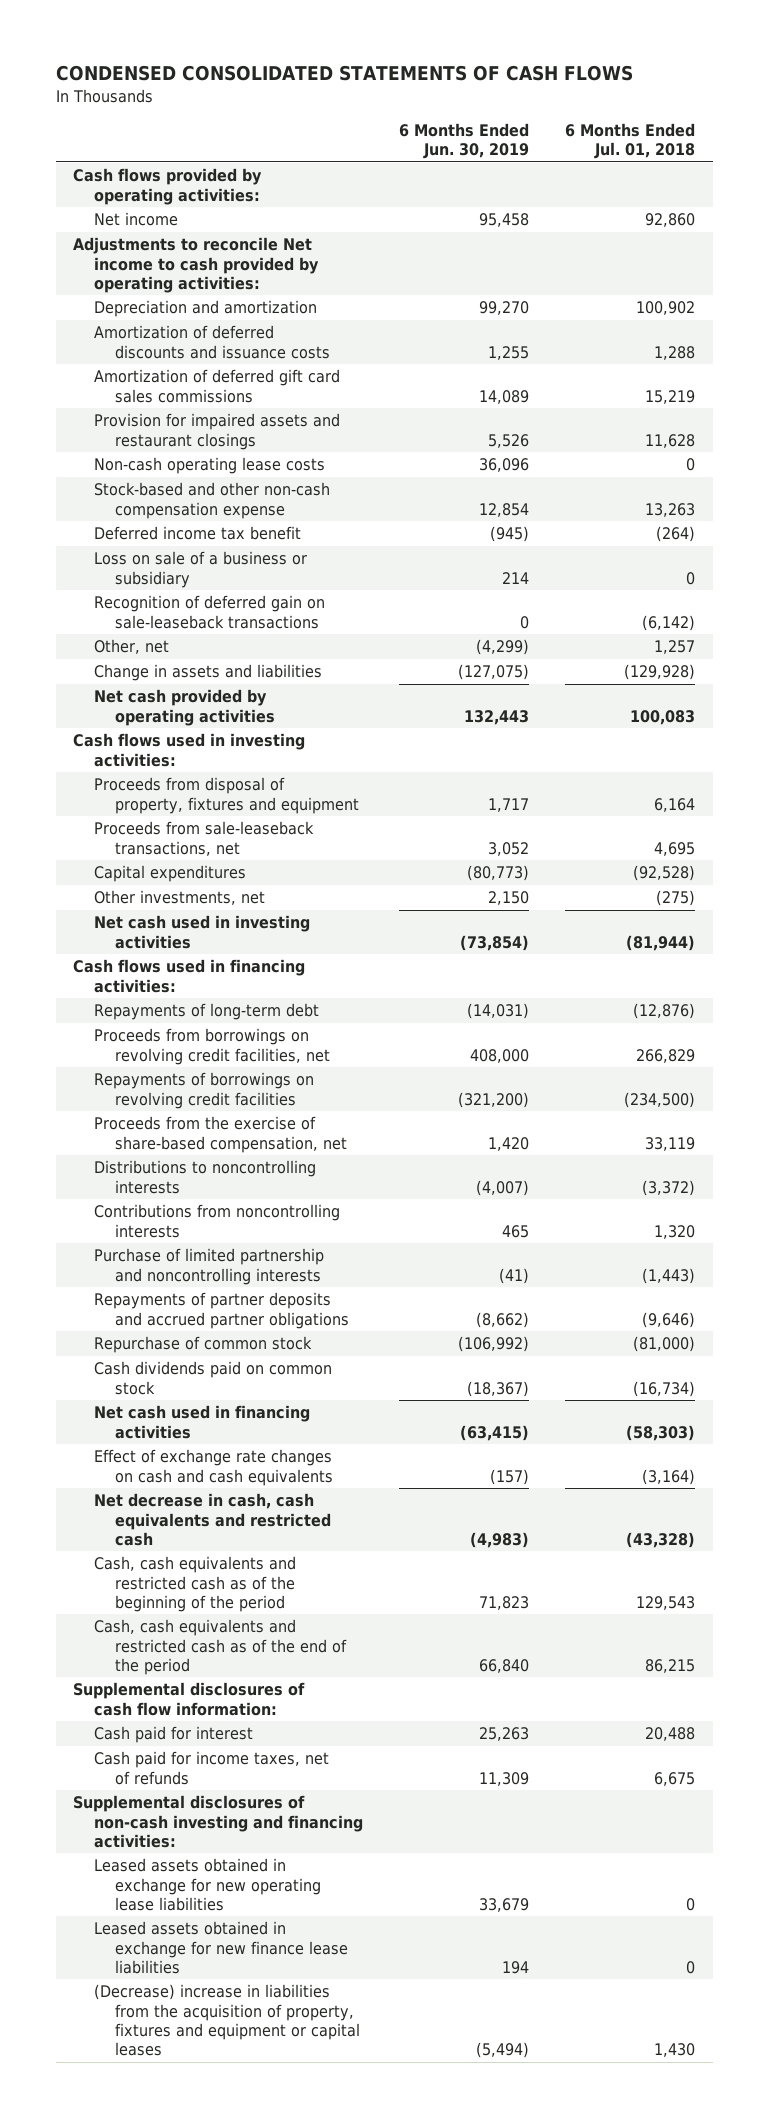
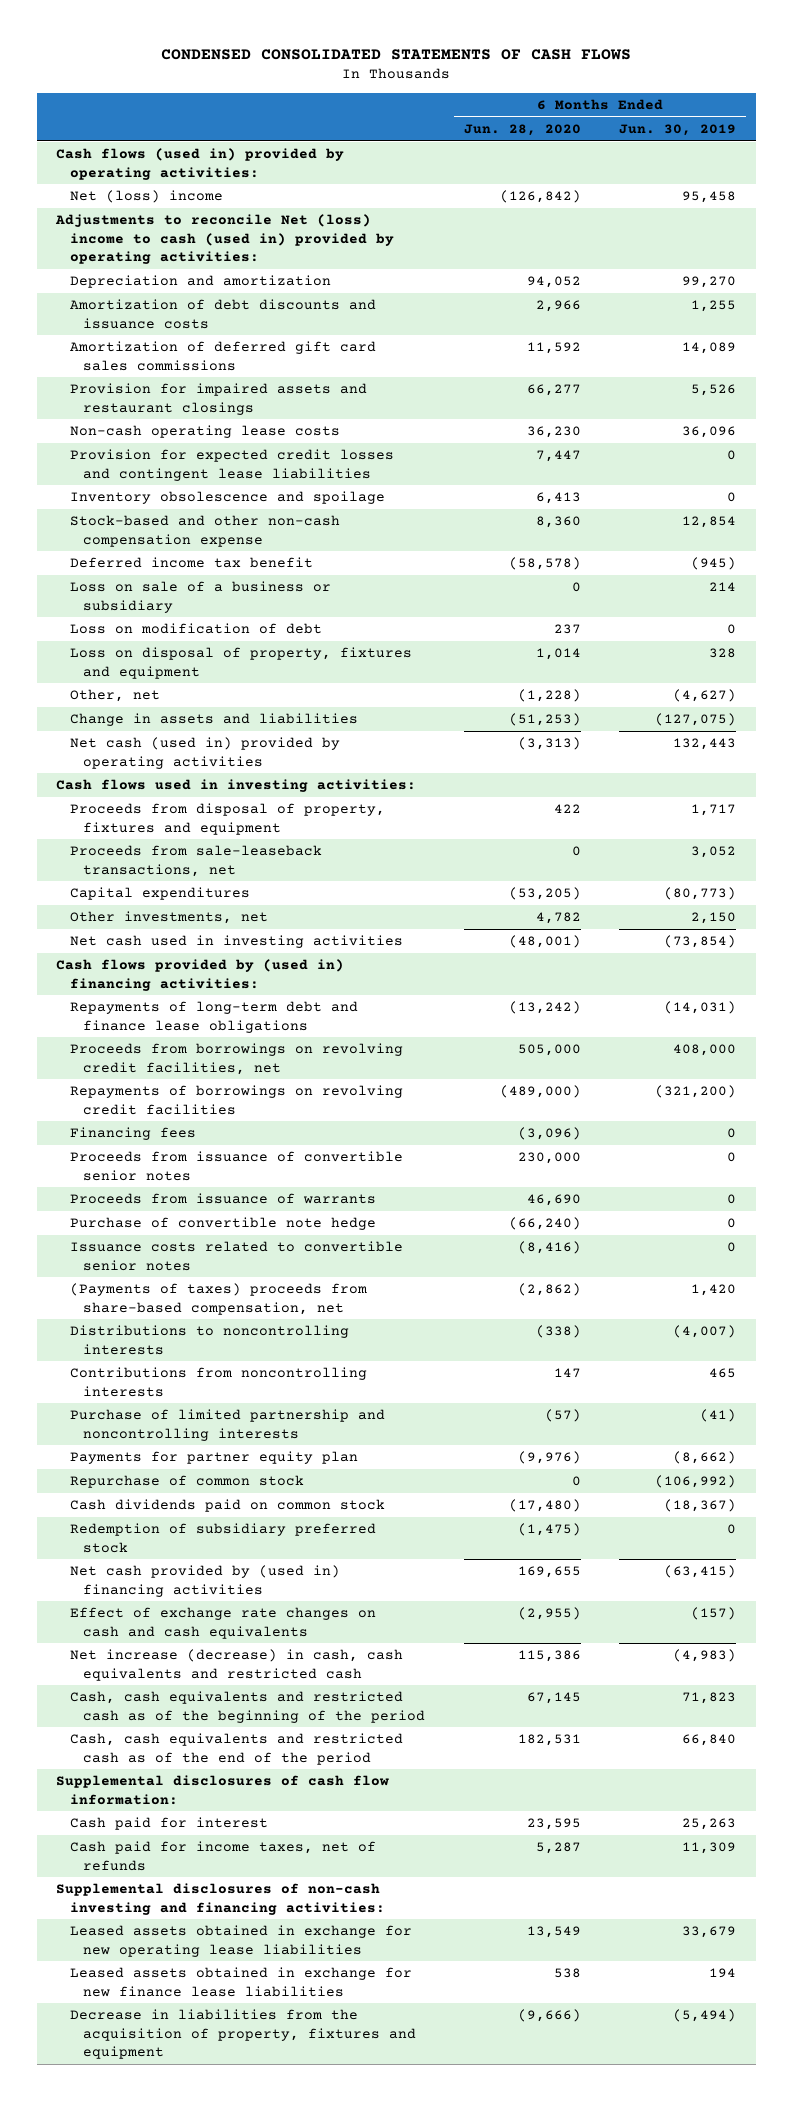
[565,123,696,160] 6 Months Ended Jul. 01, 2018 -> none
none -> [463,123,581,136] Jun. 28, 2020
[73,168,263,205] Cash flows provided by operating activities: -> [56,148,345,180] Cash flows (used in) provided by operating activities:
[94,212,179,227] Net income -> [69,190,223,204] Net (loss) income
[73,237,320,293] Adjustments to reconcile Net income to cash provided by operating activities: -> [55,214,394,265] Adjustments to reconcile Net (loss) income to cash (used in) provided by operating activities:
[94,325,331,359] Amortization of deferred discounts and issuance costs -> [69,299,376,329] Amortization of debt discounts and issuance costs
none -> [69,449,394,481] Provision for expected credit losses and contingent lease liabilities
none -> [69,491,385,505] Inventory obsolescence and spoilage
[94,595,326,629] Recognition of deferred gain on sale-leaseback transactions -> none
none -> [69,623,322,635] Loss on modification of debt
none -> [69,647,412,679] Loss on disposal of property, fixtures and equipment
[476,639,530,656] (4,299) -> [673,689,737,703] (4,627)
[94,689,276,726] Net cash provided by operating activities -> [69,737,340,769] Net cash (used in) provided by operating activities
[73,959,306,993] Cash flows used in financing activities: -> [56,959,345,991] Cash flows provided by (used in) financing activities:
[94,1003,320,1021] Repayments of long-term debt -> [69,1001,358,1033] Repayments of long-term debt and finance lease obligations
none -> [69,1127,196,1141] Financing fees
none -> [69,1151,403,1181] Proceeds from issuance of convertible senior notes
none -> [69,1193,376,1205] Proceeds from issuance of warrants
none -> [69,1217,376,1231] Purchase of convertible note hedge
none -> [69,1241,403,1271] Issuance costs related to convertible senior notes
[94,1116,348,1153] Proceeds from the exercise of share-based compensation, net -> [69,1283,367,1315] (Payments of taxes) proceeds from share-based compensation, net
[94,1292,350,1329] Repayments of partner deposits and accrued partner obligations -> [69,1451,358,1465] Payments for partner equity plan
none -> [69,1523,376,1553] Redemption of subsidiary preferred stock
[94,1405,311,1439] Net cash used in financing activities -> [69,1565,340,1597] Net cash provided by (used in) financing activities
[94,1493,332,1546] Net decrease in cash, cash equivalents and restricted cash -> [69,1649,403,1681] Net increase (decrease) in cash, cash equivalents and restricted cash
[94,1984,361,2056] (Decrease) increase in liabilities from the acquisition of property, fixtures and equipment or capital leases -> [69,2009,416,2060] Decrease in liabilities from the acquisition of property, fixtures and equipment

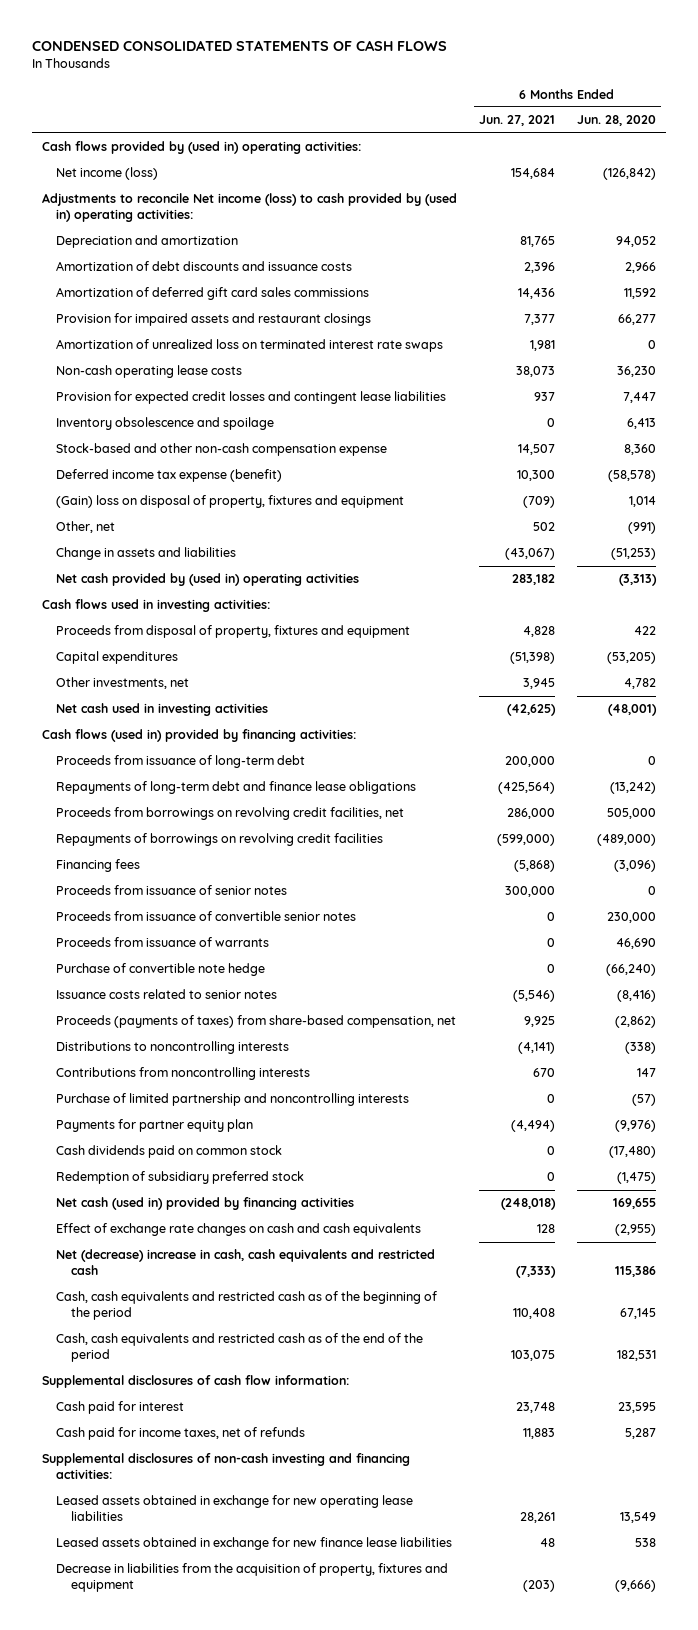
[619,123,737,136] Jun. 30, 2019 -> none
none -> [478,115,555,127] Jun. 27, 2021
[56,148,345,180] Cash flows (used in) provided by operating activities: -> [42,141,362,155] Cash flows provided by (used in) operating activities:
[69,190,223,204] Net (loss) income -> [56,167,159,181] Net income (loss)
[55,214,394,265] Adjustments to reconcile Net (loss) income to cash (used in) provided by operating activities: -> [42,193,458,223] Adjustments to reconcile Net income (loss) to cash provided by (used in) operating activities:
none -> [56,339,444,353] Amortization of unrealized loss on terminated interest rate swaps
[69,581,331,613] Loss on sale of a business or subsidiary -> none
[69,623,322,635] Loss on modification of debt -> none
[69,557,313,569] Deferred income tax benefit -> [56,469,283,483] Deferred income tax expense (benefit)
[69,647,412,679] Loss on disposal of property, fixtures and equipment -> [56,495,405,509] (Gain) loss on disposal of property, fixtures and equipment
[517,689,581,703] (1,228) -> [627,522,656,535] (991)
[69,737,340,769] Net cash (used in) provided by operating activities -> [56,573,360,587] Net cash provided by (used in) operating activities
[69,845,322,877] Proceeds from sale-leaseback transactions, net -> none
[56,959,345,991] Cash flows provided by (used in) financing activities: -> [42,729,357,743] Cash flows (used in) provided by financing activities:
none -> [56,755,306,769] Proceeds from issuance of long-term debt
none -> [56,885,288,896] Proceeds from issuance of senior notes
[69,1241,403,1271] Issuance costs related to convertible senior notes -> [56,989,278,1000] Issuance costs related to senior notes
[69,1283,367,1315] (Payments of taxes) proceeds from share-based compensation, net -> [56,1015,457,1029] Proceeds (payments of taxes) from share-based compensation, net
[69,1475,304,1489] Repurchase of common stock -> none
[69,1565,340,1597] Net cash provided by (used in) financing activities -> [56,1197,355,1211] Net cash (used in) provided by financing activities
[69,1649,403,1681] Net increase (decrease) in cash, cash equivalents and restricted cash -> [56,1249,436,1276] Net (decrease) increase in cash, cash equivalents and restricted cash

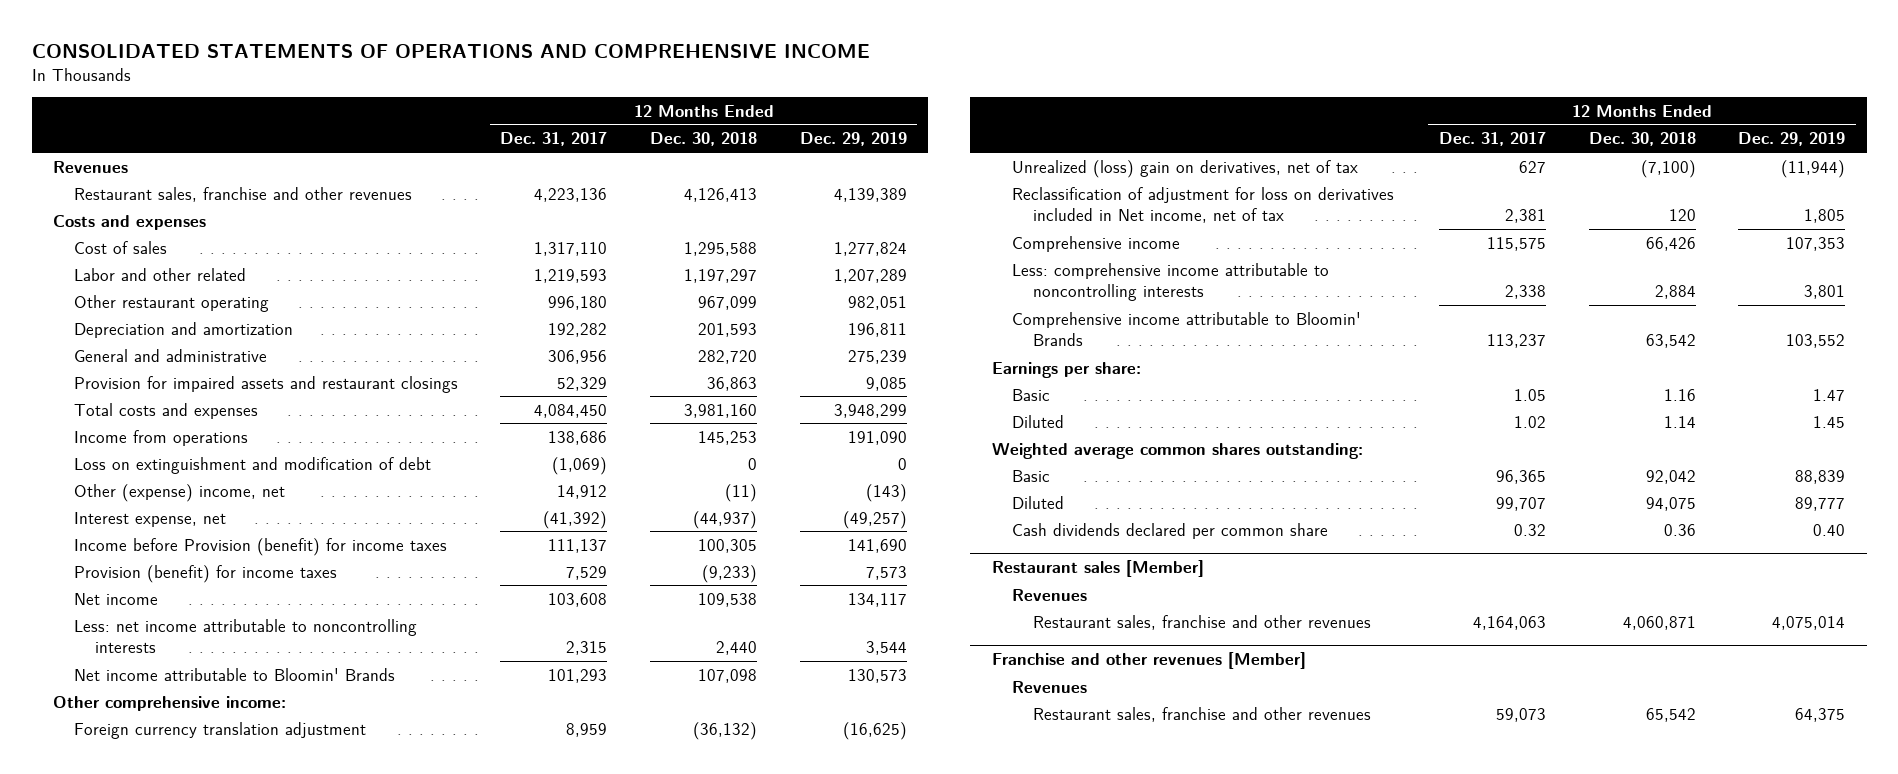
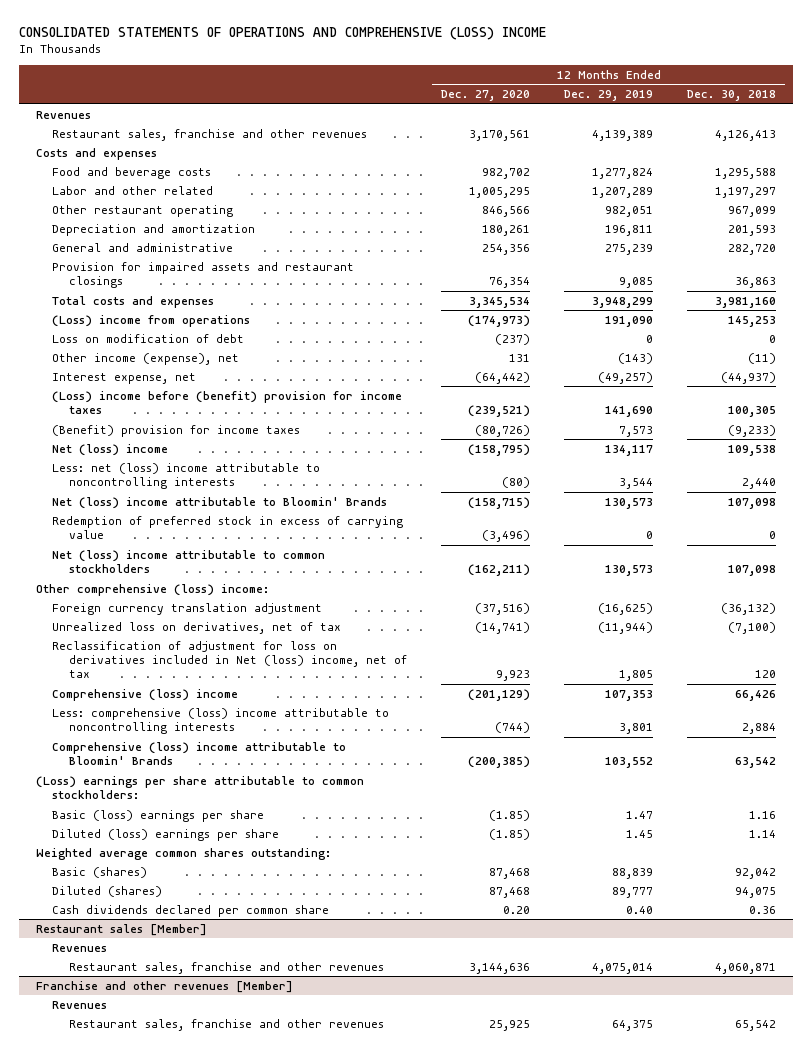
[31,43,870,59] CONSOLIDATED STATEMENTS OF OPERATIONS AND COMPREHENSIVE INCOME -> [18,27,546,41] CONSOLIDATED STATEMENTS OF OPERATIONS AND COMPREHENSIVE (LOSS) INCOME
[500,132,608,147] Dec. 31, 2017 -> none
none -> [440,90,530,102] Dec. 27, 2020
[73,240,167,254] Cost of sales -> [52,166,212,179] Food and beverage costs
[73,429,248,446] Income from operations -> [52,314,251,327] (Loss) income from operations
[73,456,431,474] Loss on extinguishment and modification of debt -> [52,333,245,343] Loss on modification of debt
[73,483,285,502] Other (expense) income, net -> [52,352,240,365] Other income (expense), net
[73,537,447,556] Income before Provision (benefit) for income taxes -> [52,390,403,415] (Loss) income before (benefit) provision for income taxes
[73,564,337,583] Provision (benefit) for income taxes -> [52,424,301,437] (Benefit) provision for income taxes
[73,592,158,605] Net income -> [52,443,169,456] Net (loss) income
[73,618,417,654] Less: net income attributable to noncontrolling interests -> [52,462,321,490] Less: net (loss) income attributable to noncontrolling interests
[73,667,395,681] Net income attributable to Bloomin' Brands -> [52,496,388,509] Net (loss) income attributable to Bloomin' Brands
none -> [52,515,404,540] Redemption of preferred stock in excess of carrying value
none -> [52,549,326,574] Net (loss) income attributable to common stockholders
[52,695,286,711] Other comprehensive income: -> [35,583,269,596] Other comprehensive (loss) income:
[1012,159,1359,178] Unrealized (loss) gain on derivatives, net of tax -> [52,621,342,634] Unrealized loss on derivatives, net of tax
[1012,186,1395,224] Reclassification of adjustment for loss on derivatives included in Net income, net of tax -> [52,640,407,679] Reclassification of adjustment for loss on derivatives included in Net (loss) income, net of tax
[1012,235,1181,252] Comprehensive income -> [52,688,239,701] Comprehensive (loss) income
[1012,262,1330,302] Less: comprehensive income attributable to noncontrolling interests -> [52,707,390,735] Less: comprehensive (loss) income attributable to noncontrolling interests
[1012,311,1362,347] Comprehensive income attributable to Bloomin' Brands -> [52,741,347,766] Comprehensive (loss) income attributable to Bloomin' Brands
[991,361,1141,378] Earnings per share: -> [35,775,364,800] (Loss) earnings per share attributable to common stockholders:
[1012,388,1051,401] Basic -> [52,809,265,822] Basic (loss) earnings per share
[1012,414,1065,428] Diluted -> [52,828,280,841] Diluted (loss) earnings per share
[1012,469,1051,482] Basic -> [52,866,148,878] Basic (shares)
[1012,495,1065,509] Diluted -> [52,885,163,897] Diluted (shares)

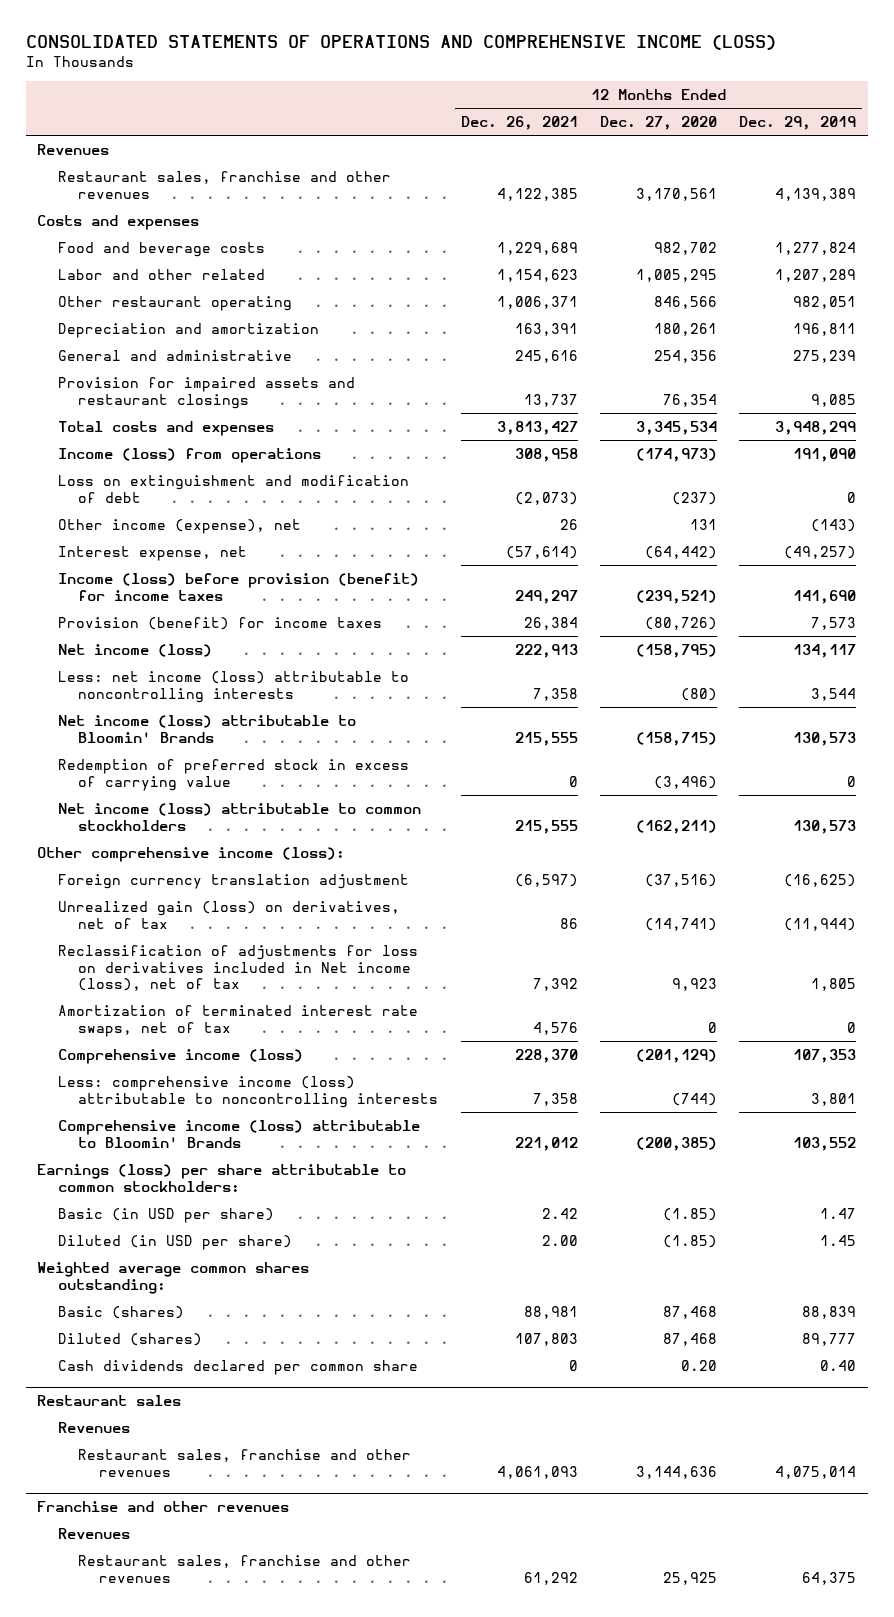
[18,27,546,41] CONSOLIDATED STATEMENTS OF OPERATIONS AND COMPREHENSIVE (LOSS) INCOME -> [25,34,776,50] CONSOLIDATED STATEMENTS OF OPERATIONS AND COMPREHENSIVE INCOME (LOSS)
[687,90,777,102] Dec. 30, 2018 -> none
none -> [460,116,578,131] Dec. 26, 2021
[52,314,251,327] (Loss) income from operations -> [57,447,321,463] Income (loss) from operations
[52,333,245,343] Loss on modification of debt -> [57,474,409,503] Loss on extinguishment and modification of debt
[52,390,403,415] (Loss) income before (benefit) provision for income taxes -> [57,572,419,601] Income (loss) before provision (benefit) for income taxes
[52,424,301,437] (Benefit) provision for income taxes -> [57,616,382,630] Provision (benefit) for income taxes
[52,443,169,456] Net (loss) income -> [57,643,212,657] Net income (loss)
[52,462,321,490] Less: net (loss) income attributable to noncontrolling interests -> [57,670,409,703] Less: net income (loss) attributable to noncontrolling interests
[52,496,388,509] Net (loss) income attributable to Bloomin' Brands -> [57,714,356,743] Net income (loss) attributable to Bloomin' Brands
[52,549,326,574] Net (loss) income attributable to common stockholders -> [57,802,421,831] Net income (loss) attributable to common stockholders
[35,583,269,596] Other comprehensive (loss) income: -> [37,846,346,862] Other comprehensive income (loss):
[52,621,342,634] Unrealized loss on derivatives, net of tax -> [57,900,400,929] Unrealized gain (loss) on derivatives, net of tax
[52,640,407,679] Reclassification of adjustment for loss on derivatives included in Net (loss) income, net of tax -> [57,944,418,992] Reclassification of adjustments for loss on derivatives included in Net income (loss), net of tax
none -> [57,1004,418,1037] Amortization of terminated interest rate swaps, net of tax
[52,688,239,701] Comprehensive (loss) income -> [57,1048,303,1064] Comprehensive income (loss)
[52,707,390,735] Less: comprehensive (loss) income attributable to noncontrolling interests -> [57,1075,439,1108] Less: comprehensive income (loss) attributable to noncontrolling interests
[52,741,347,766] Comprehensive (loss) income attributable to Bloomin' Brands -> [57,1119,420,1148] Comprehensive income (loss) attributable to Bloomin' Brands
[35,775,364,800] (Loss) earnings per share attributable to common stockholders: -> [37,1163,407,1192] Earnings (loss) per share attributable to common stockholders:
[52,809,265,822] Basic (loss) earnings per share -> [57,1207,274,1223] Basic (in USD per share)
[52,828,280,841] Diluted (loss) earnings per share -> [57,1234,292,1250] Diluted (in USD per share)
[35,923,207,936] Restaurant sales [Member] -> [37,1395,182,1407] Restaurant sales
[35,980,293,993] Franchise and other revenues [Member] -> [37,1501,290,1513] Franchise and other revenues

